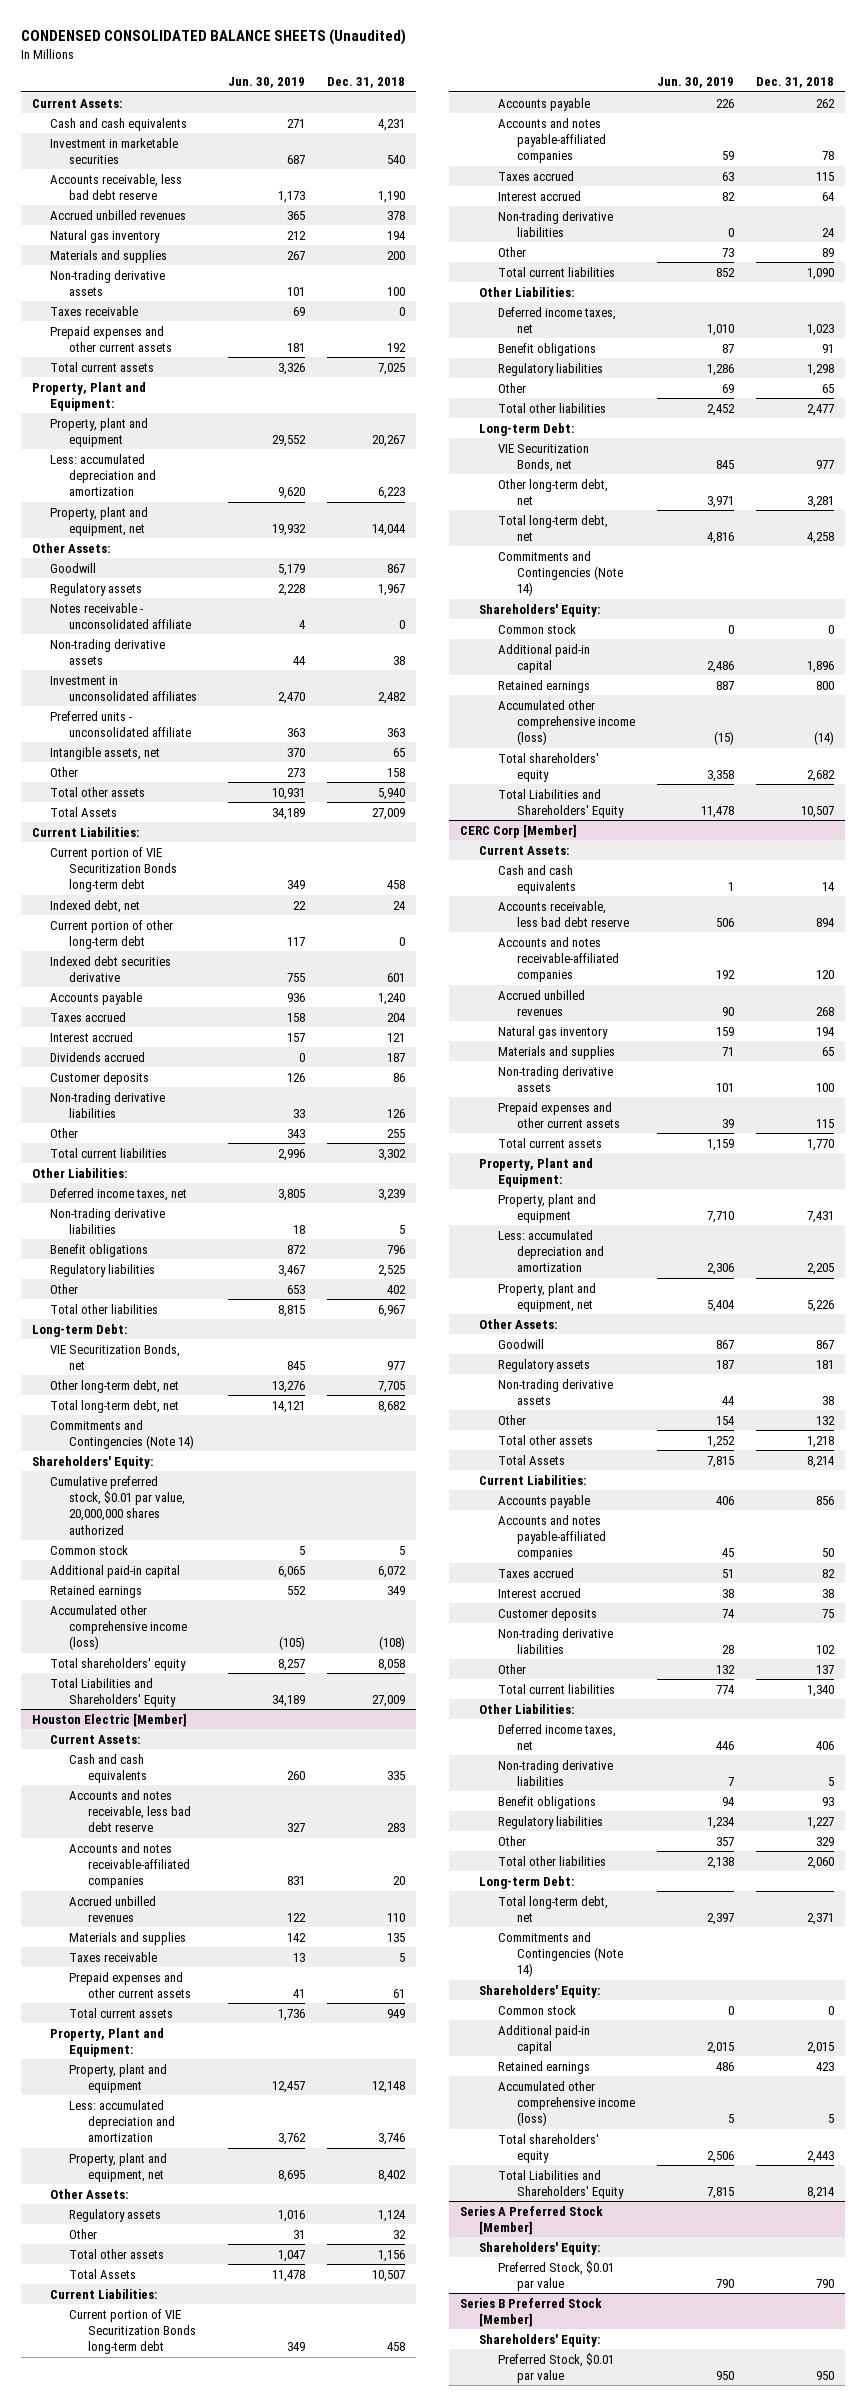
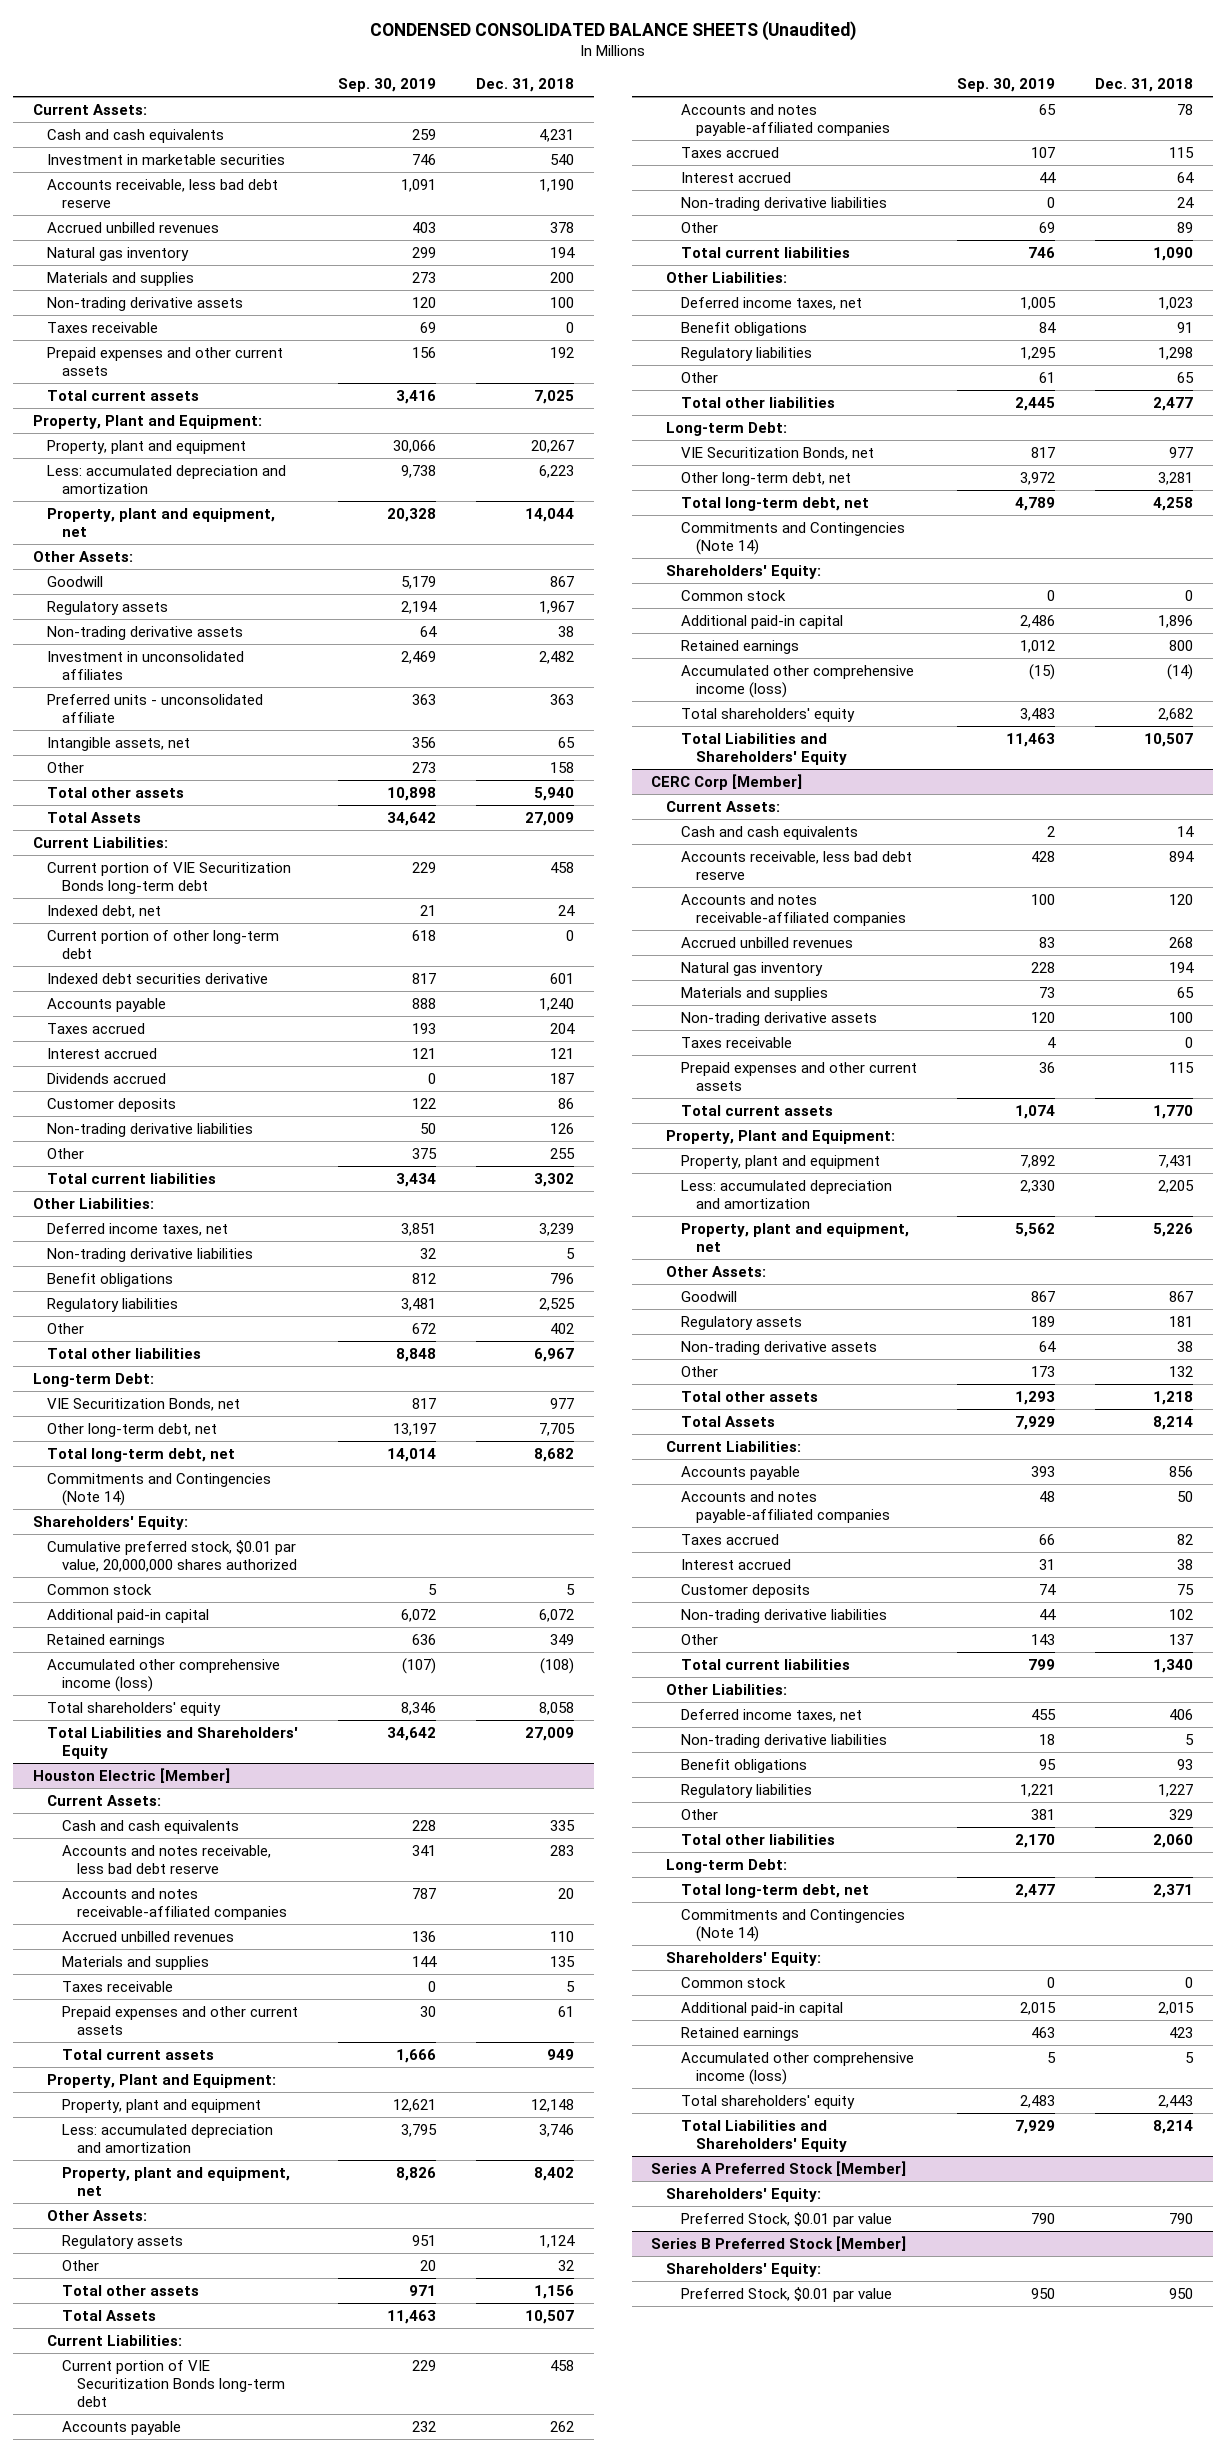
[228,77,306,89] Jun. 30, 2019 -> none
none -> [338,78,437,93] Sep. 30, 2019
[50,602,192,630] Notes receivable - unconsolidated affiliate -> none
none -> [681,1036,793,1048] Taxes receivable

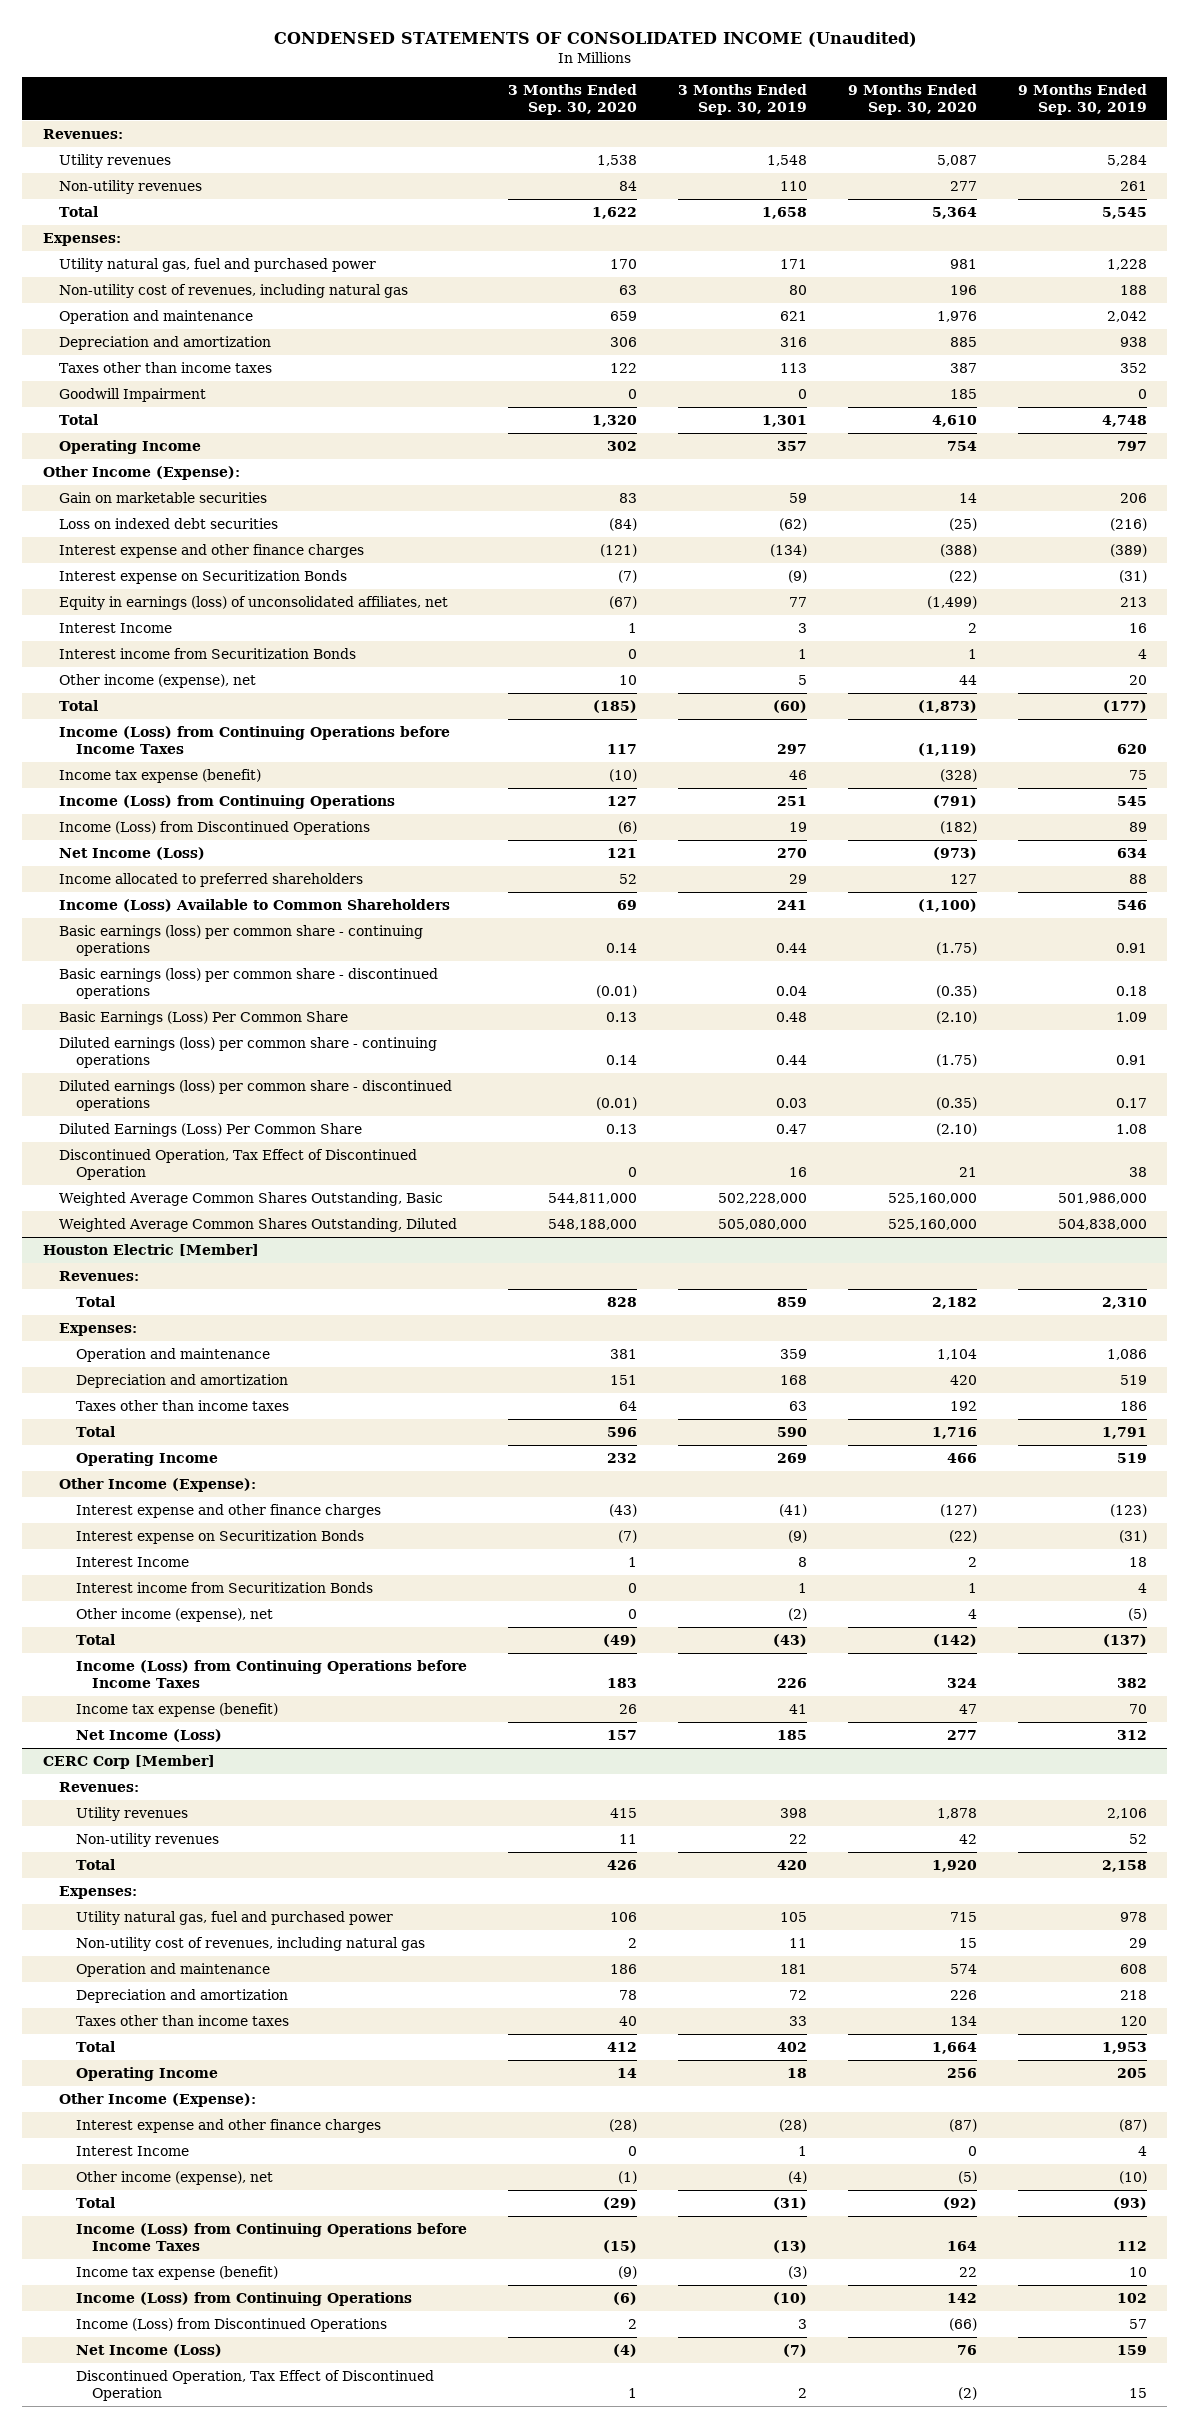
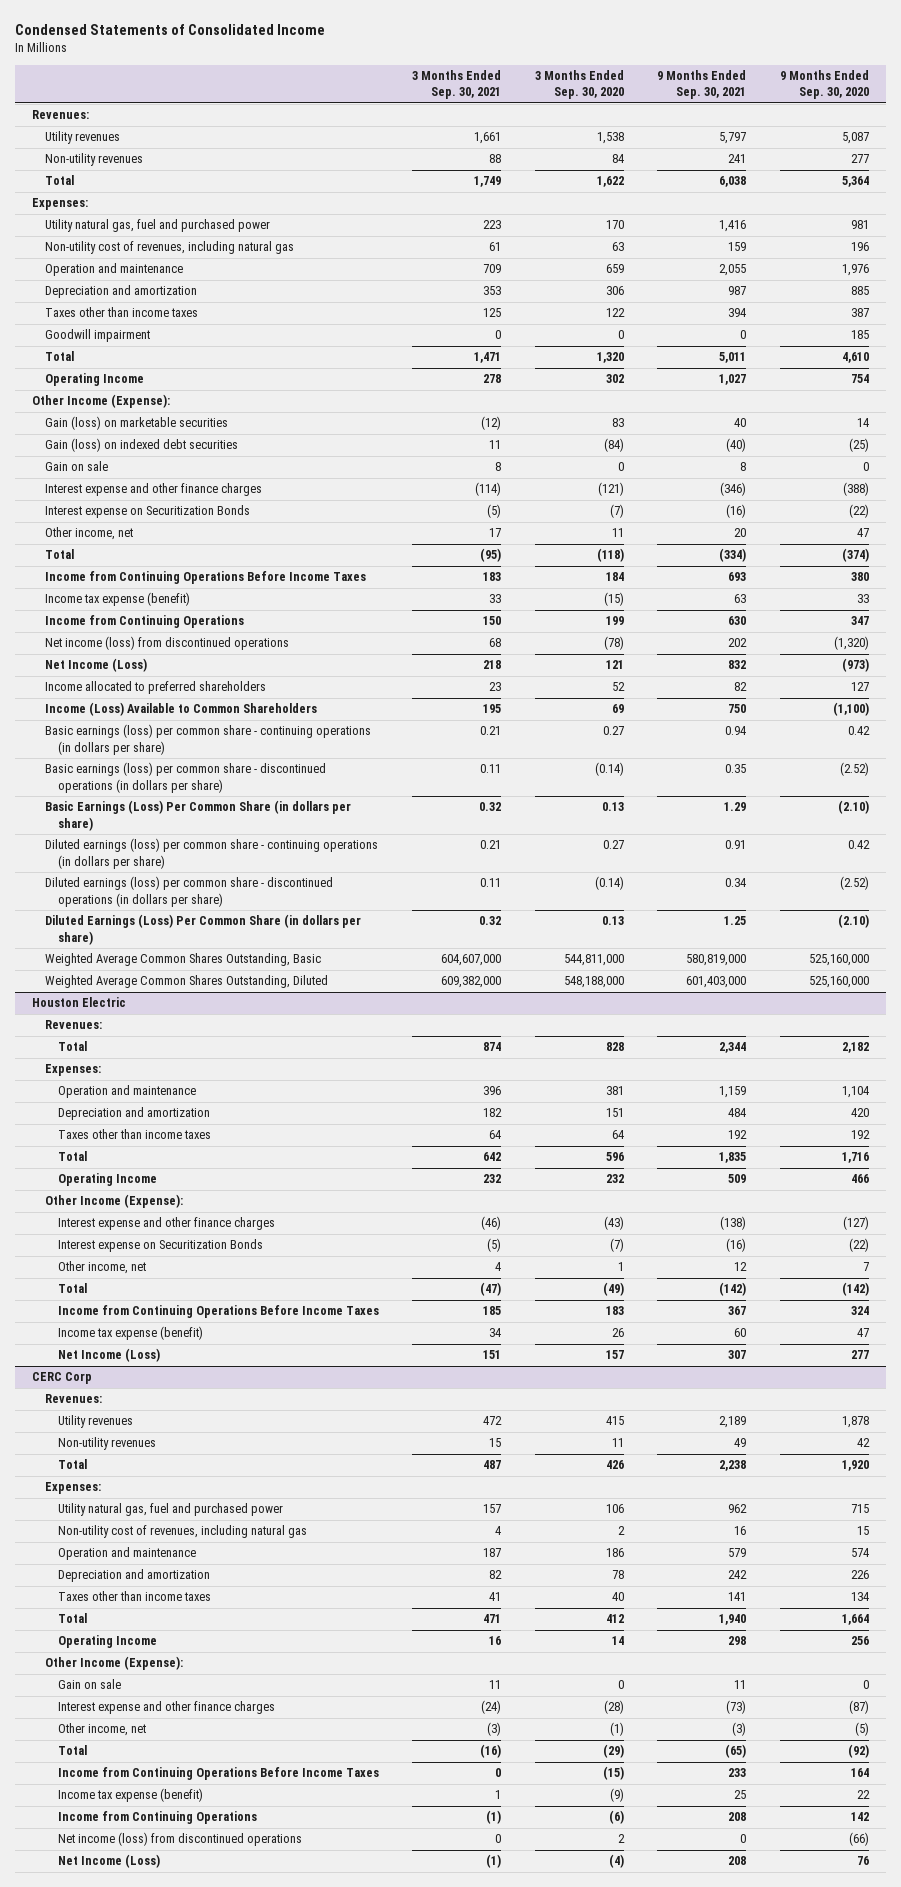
[273,32,917,48] CONDENSED STATEMENTS OF CONSOLIDATED INCOME (Unaudited) -> [15,23,326,35] Condensed Statements of Consolidated Income
[677,84,807,115] 3 Months Ended Sep. 30, 2019 -> none
[1017,84,1147,115] 9 Months Ended Sep. 30, 2019 -> none
none -> [412,70,502,100] 3 Months Ended Sep. 30, 2021
none -> [657,70,747,100] 9 Months Ended Sep. 30, 2021
[59,388,207,403] Goodwill Impairment -> [44,329,150,343] Goodwill impairment
[59,492,268,504] Gain on marketable securities -> [44,416,228,431] Gain (loss) on marketable securities
[59,518,279,530] Loss on indexed debt securities -> [44,438,238,453] Gain (loss) on indexed debt securities
none -> [44,461,108,472] Gain on sale
[59,596,449,611] Equity in earnings (loss) of unconsolidated affiliates, net -> none
[59,623,173,634] Interest Income -> none
[59,648,357,660] Interest income from Securitization Bonds -> none
[59,674,257,689] Other income (expense), net -> [44,527,133,541] Other income, net
[618,675,637,686] 10 -> [611,528,624,538] 11
[958,675,977,686] 44 -> [856,528,869,538] 47
[592,700,637,714] (185) -> [596,548,624,563] (118)
[917,700,977,714] (1,873) -> [841,548,869,563] (374)
[59,726,451,754] Income (Loss) from Continuing Operations before Income Taxes -> [44,571,366,585] Income from Continuing Operations Before Income Taxes
[606,743,637,754] 117 -> [605,572,624,582] 184
[917,742,977,756] (1,119) -> [850,572,869,582] 380
[608,769,637,783] (10) -> [603,592,624,607] (15)
[939,769,977,783] (328) -> [856,594,869,604] 33
[59,795,396,810] Income (Loss) from Continuing Operations -> [44,615,244,629] Income from Continuing Operations
[606,796,637,807] 127 -> [605,616,624,626] 199
[932,795,977,809] (791) -> [850,616,869,626] 347
[59,821,371,836] Income (Loss) from Discontinued Operations -> [44,636,289,651] Net income (loss) from discontinued operations
[617,821,637,835] (6) -> [603,636,624,651] (78)
[939,821,977,835] (182) -> [833,636,869,651] (1,320)
[59,1149,418,1180] Discontinued Operation, Tax Effect of Discontinued Operation -> none
[59,925,424,956] Basic earnings (loss) per common share - continuing operations -> [44,724,371,755] Basic earnings (loss) per common share - continuing operations (in dollars per share)
[605,942,637,953] 0.14 -> [602,726,624,736] 0.27
[935,941,977,955] (1.75) -> [847,726,870,736] 0.42
[59,968,439,999] Basic earnings (loss) per common share - discontinued operations -> [44,762,326,793] Basic earnings (loss) per common share - discontinued operations (in dollars per share)
[595,984,637,998] (0.01) -> [594,762,624,777] (0.14)
[935,984,977,998] (0.35) -> [839,762,869,777] (2.52)
[59,1011,349,1026] Basic Earnings (Loss) Per Common Share -> [44,800,351,831] Basic Earnings (Loss) Per Common Share (in dollars per share)
[59,1037,438,1068] Diluted earnings (loss) per common share - continuing operations -> [44,838,378,869] Diluted earnings (loss) per common share - continuing operations (in dollars per share)
[605,1054,637,1065] 0.14 -> [602,840,624,850] 0.27
[935,1053,977,1067] (1.75) -> [847,840,870,850] 0.42
[59,1080,453,1111] Diluted earnings (loss) per common share - discontinued operations -> [44,876,333,907] Diluted earnings (loss) per common share - discontinued operations (in dollars per share)
[595,1096,637,1110] (0.01) -> [594,876,624,891] (0.14)
[935,1096,977,1110] (0.35) -> [839,876,869,891] (2.52)
[59,1123,363,1138] Diluted Earnings (Loss) Per Common Share -> [44,914,361,945] Diluted Earnings (Loss) Per Common Share (in dollars per share)
[42,1244,259,1257] Houston Electric [Member] -> [32,997,127,1008] Houston Electric
[75,1557,189,1568] Interest Income -> none
[75,1582,373,1594] Interest income from Securitization Bonds -> none
[75,1608,273,1623] Other income (expense), net -> [57,1261,146,1275] Other income, net
[627,1609,637,1620] 0 -> [617,1262,624,1272] 1
[967,1609,977,1620] 4 -> [862,1262,869,1272] 7
[75,1660,467,1688] Income (Loss) from Continuing Operations before Income Taxes -> [57,1305,379,1319] Income from Continuing Operations Before Income Taxes
[42,1755,215,1770] CERC Corp [Member] -> [32,1372,93,1385] CERC Corp
none -> [57,1679,121,1690] Gain on sale
[75,2146,189,2157] Interest Income -> none
[75,2171,273,2186] Other income (expense), net -> [57,1723,146,1737] Other income, net
[75,2223,467,2251] Income (Loss) from Continuing Operations before Income Taxes -> [57,1767,379,1781] Income from Continuing Operations Before Income Taxes
[75,2292,412,2307] Income (Loss) from Continuing Operations -> [57,1811,257,1825] Income from Continuing Operations
[75,2318,387,2333] Income (Loss) from Discontinued Operations -> [57,1832,302,1847] Net income (loss) from discontinued operations
[75,2370,434,2401] Discontinued Operation, Tax Effect of Discontinued Operation -> none

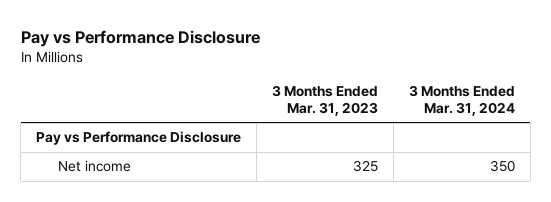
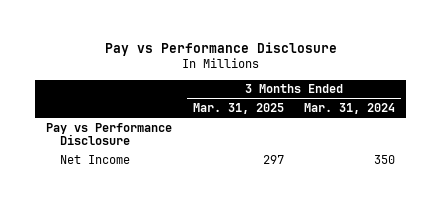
[272,84,379,117] 3 Months Ended Mar. 31, 2023 -> none
none -> [192,103,284,115] Mar. 31, 2025
[57,160,131,173] Net income -> [59,154,130,164] Net Income

